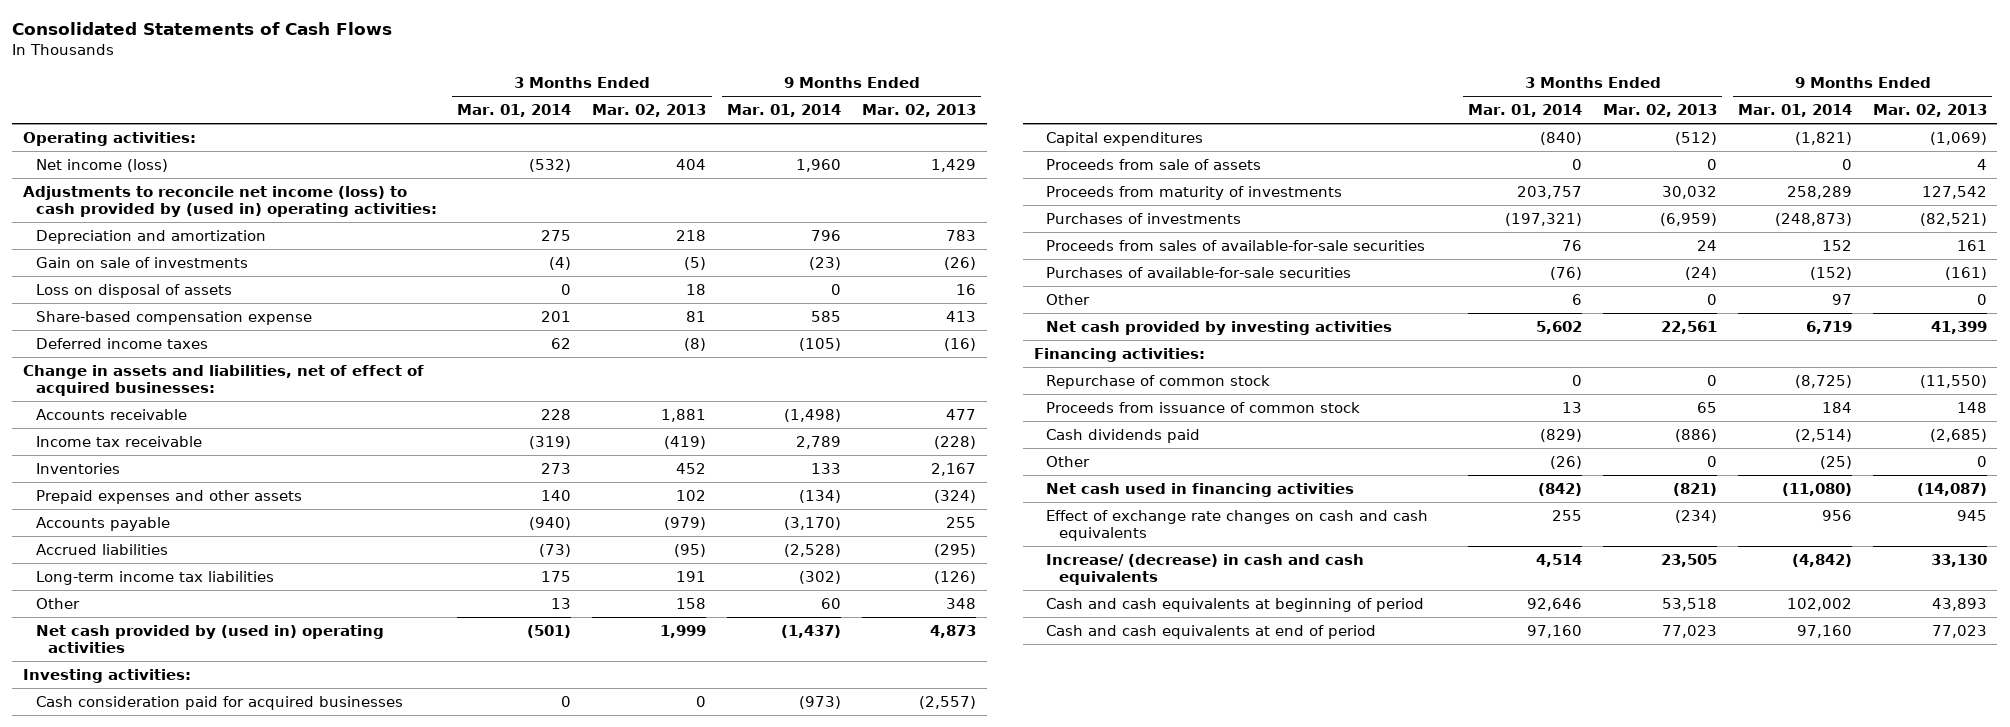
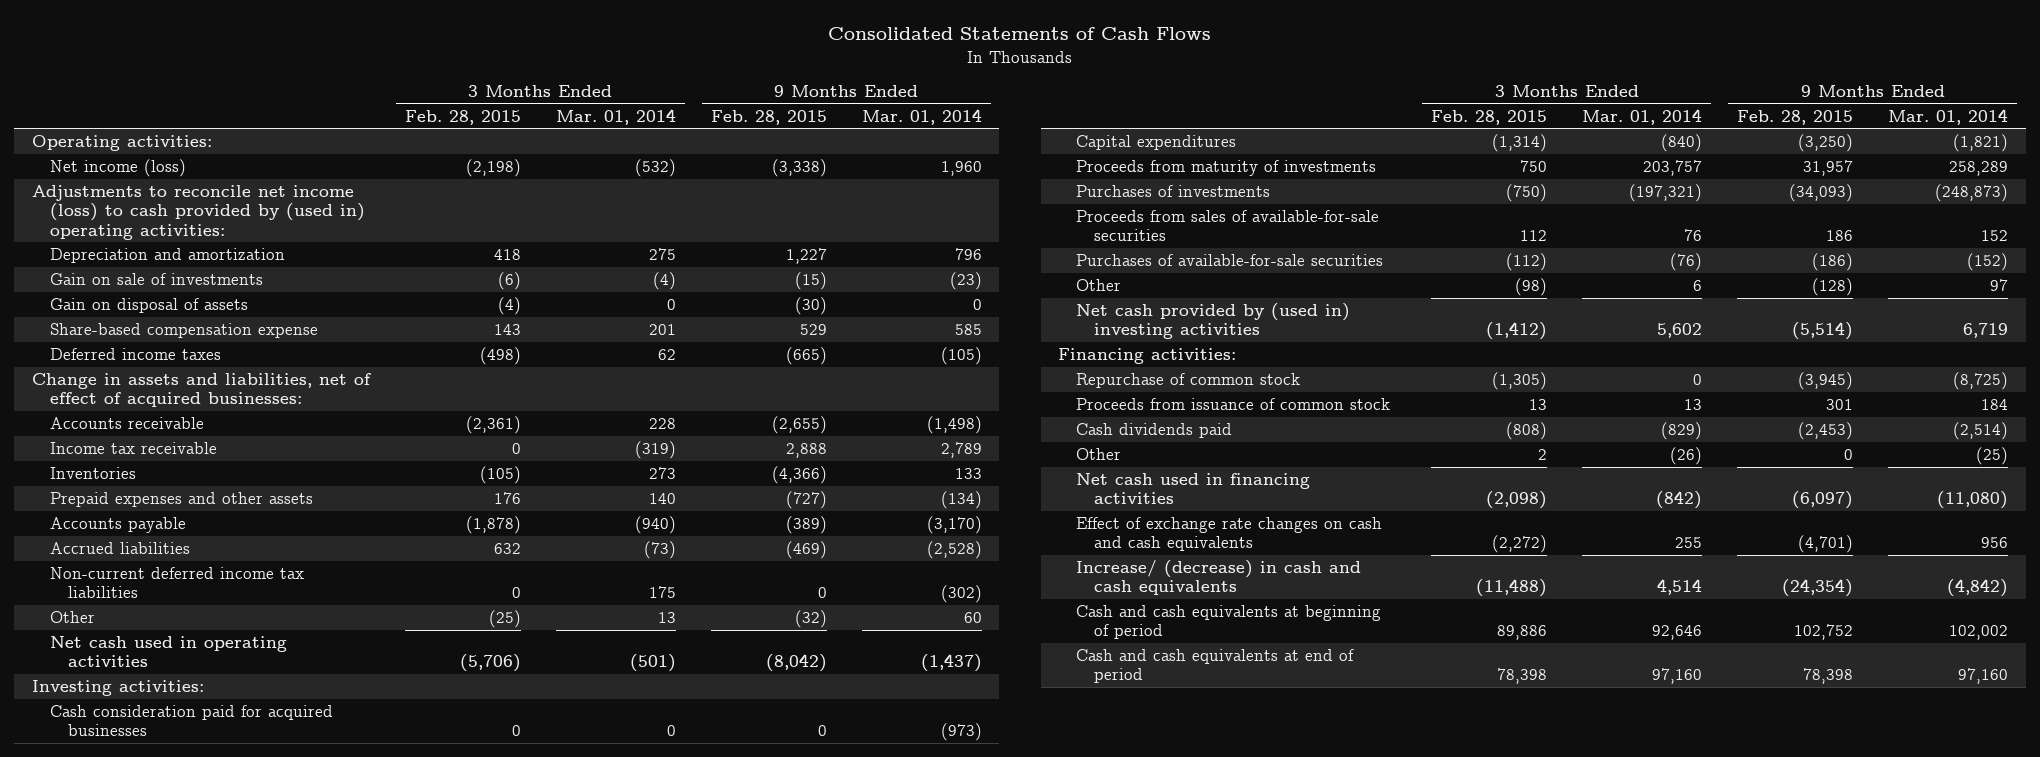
[592,103,707,117] Mar. 02, 2013 -> none
[862,103,977,117] Mar. 02, 2013 -> none
none -> [404,109,521,125] Feb. 28, 2015
none -> [710,109,827,125] Feb. 28, 2015
[35,283,232,298] Loss on disposal of assets -> [49,298,248,314] Gain on disposal of assets
[35,570,274,585] Long-term income tax liabilities -> [49,567,304,599] Non-current deferred income tax liabilities
[35,624,384,653] Net cash provided by (used in) operating activities -> [49,636,287,668] Net cash used in operating activities
[1046,158,1262,170] Proceeds from sale of assets -> none
[1046,320,1393,335] Net cash provided by investing activities -> [1076,303,1351,340] Net cash provided by (used in) investing activities

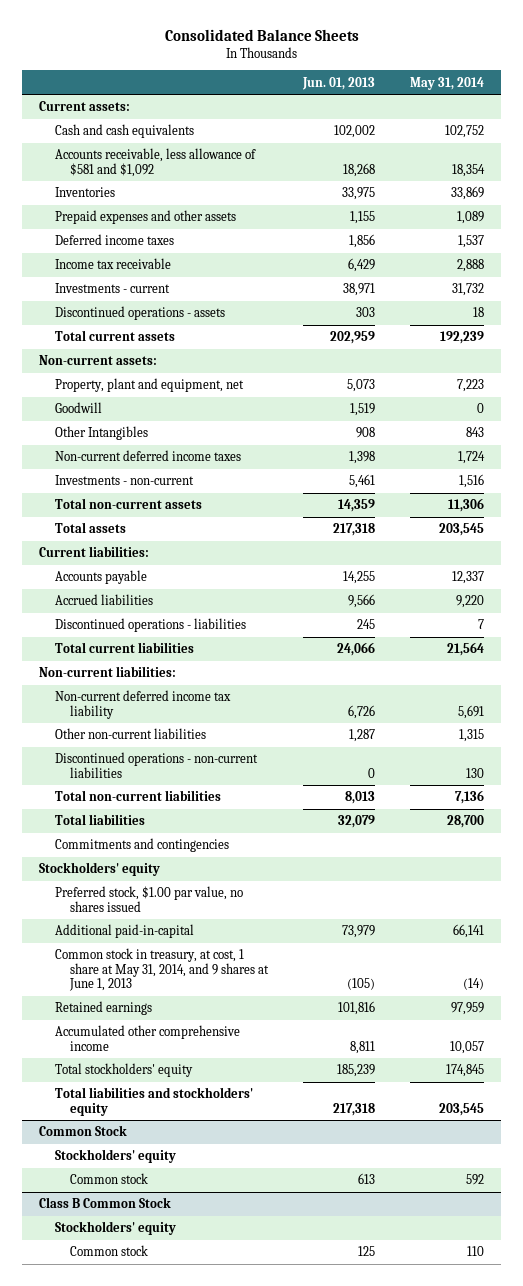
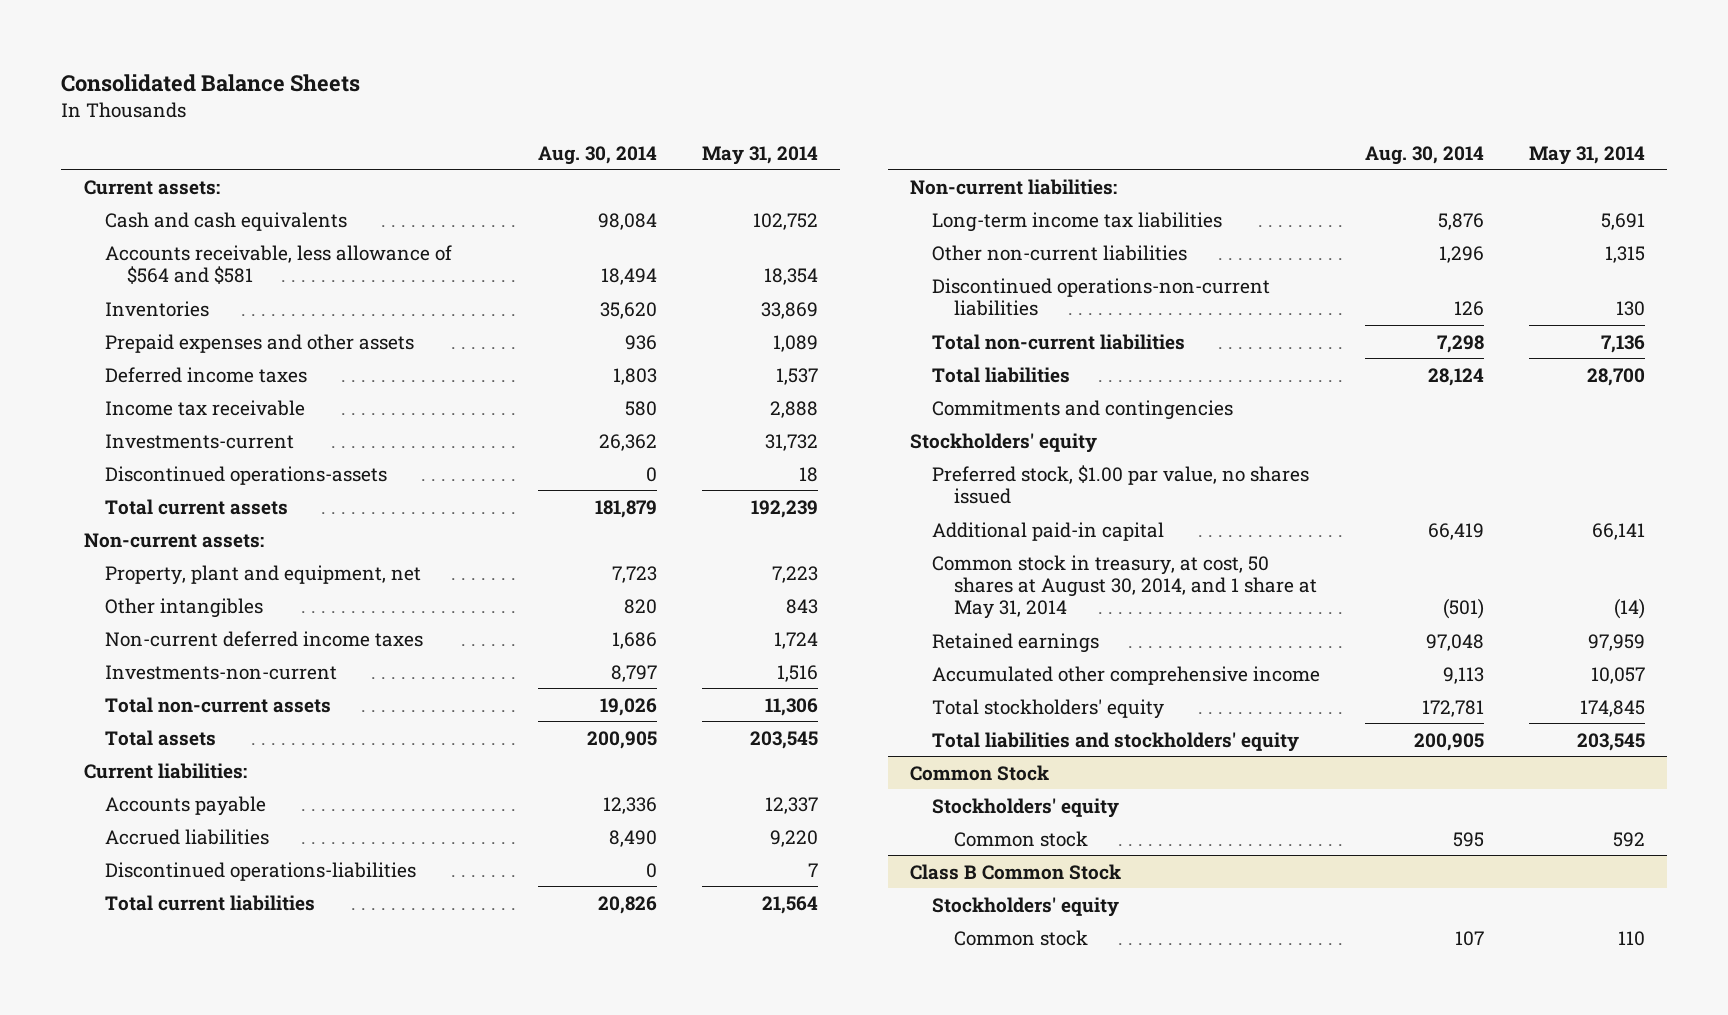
[302,76,376,90] Jun. 01, 2013 -> none
none -> [538,145,658,165] Aug. 30, 2014
[54,148,256,177] Accounts receivable, less allowance of $581 and $1,092 -> [105,244,453,284] Accounts receivable, less allowance of $564 and $581
[54,283,170,294] Investments - current -> [105,433,295,449] Investments-current
[54,306,225,321] Discontinued operations - assets -> [105,465,388,485] Discontinued operations-assets
[54,402,102,414] Goodwill -> none
[54,426,148,441] Other Intangibles -> [105,597,264,618] Other intangibles
[54,475,194,486] Investments - non-current -> [105,664,338,680] Investments-non-current
[54,618,246,633] Discontinued operations - liabilities -> [105,861,417,881] Discontinued operations-liabilities
[54,690,231,719] Non-current deferred income tax liability -> [932,211,1223,232] Long-term income tax liabilities
[54,752,258,778] Discontinued operations - non-current liabilities -> [932,277,1271,316] Discontinued operations-non-current liabilities
[54,924,194,939] Additional paid-in-capital -> [932,521,1165,541] Additional paid-in capital
[54,948,270,992] Common stock in treasury, at cost, 1 share at May 31, 2014, and 9 shares at June 1, 2013 -> [932,554,1318,620] Common stock in treasury, at cost, 50 shares at August 30, 2014, and 1 share at May 31, 2014

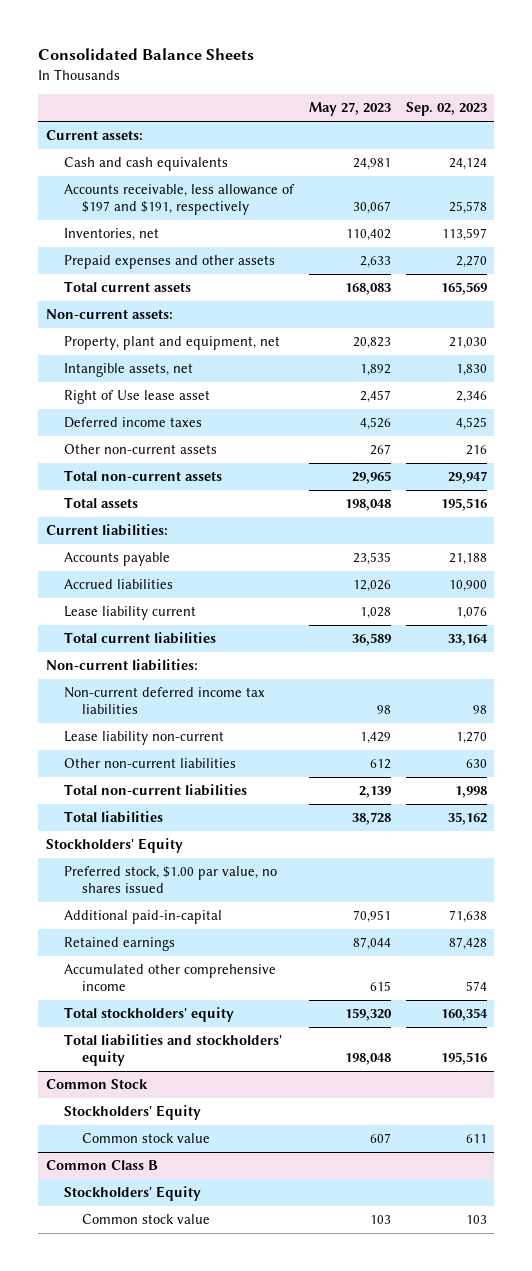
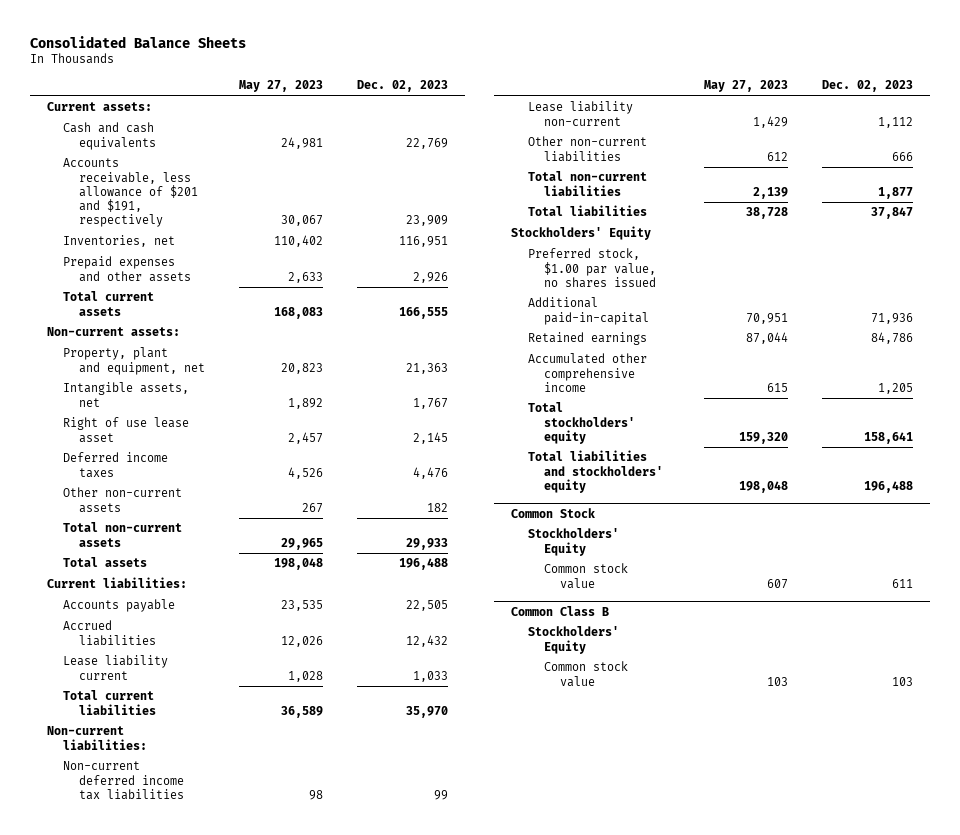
[405,102,487,117] Sep. 02, 2023 -> none
none -> [357,80,449,93] Dec. 02, 2023
[64,184,296,216] Accounts receivable, less allowance of $197 and $191, respectively -> [63,158,199,228] Accounts receivable, less allowance of $201 and $191, respectively
[64,390,211,405] Right of Use lease asset -> [63,417,190,443] Right of use lease asset

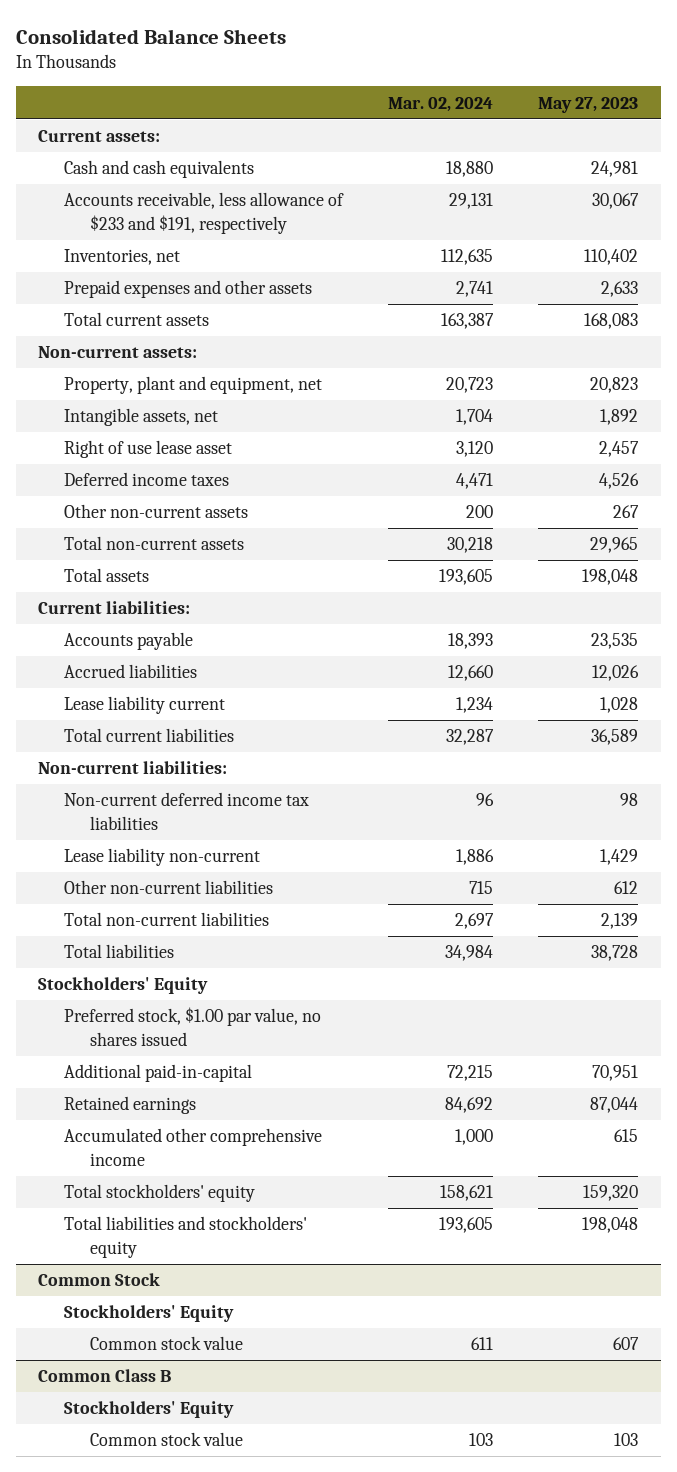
[357,80,449,93] Dec. 02, 2023 -> none
none -> [388,96,494,112] Mar. 02, 2024
[63,158,199,228] Accounts receivable, less allowance of $201 and $191, respectively -> [64,192,345,234] Accounts receivable, less allowance of $233 and $191, respectively

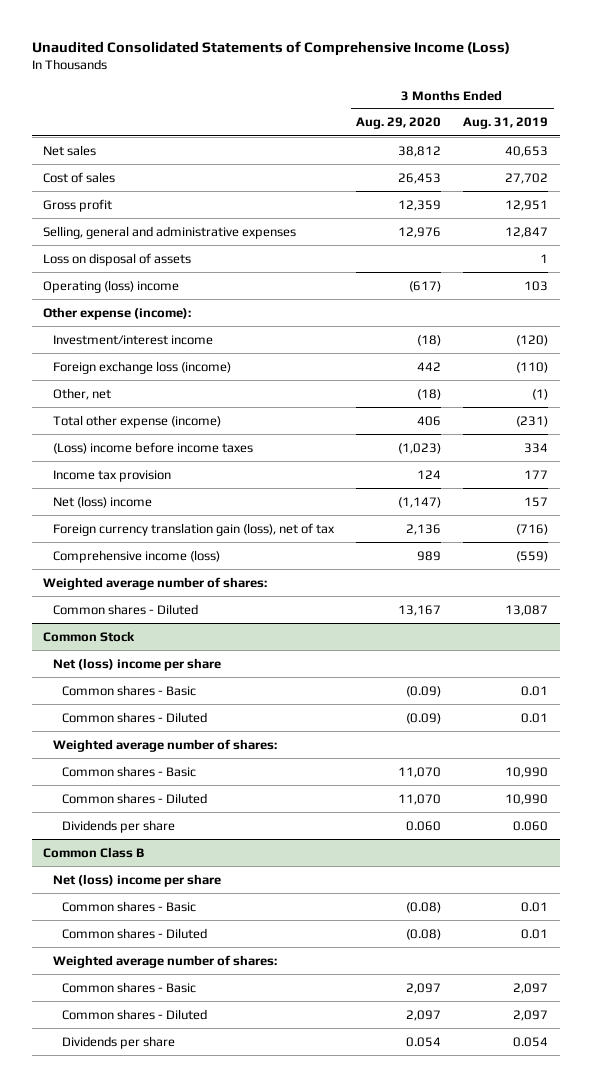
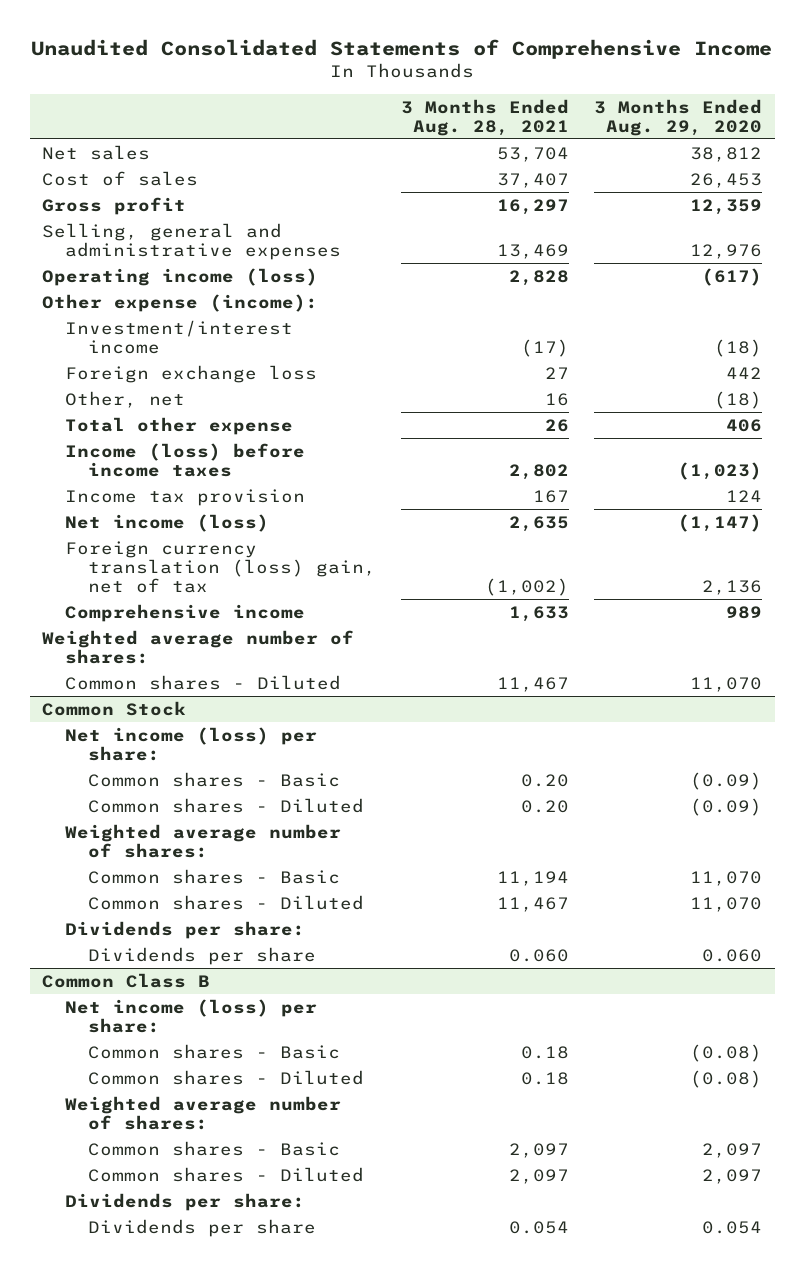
[32,41,511,57] Unaudited Consolidated Statements of Comprehensive Income (Loss) -> [31,39,773,60] Unaudited Consolidated Statements of Comprehensive Income
[463,117,549,130] Aug. 31, 2019 -> none
none -> [401,98,570,136] 3 Months Ended Aug. 28, 2021
[43,252,192,266] Loss on disposal of assets -> none
[43,279,180,293] Operating (loss) income -> [42,267,319,286] Operating income (loss)
[52,360,231,374] Foreign exchange loss (income) -> [65,364,318,383] Foreign exchange loss
[52,414,221,428] Total other expense (income) -> [65,416,294,435] Total other expense
[52,441,253,454] (Loss) income before income taxes -> [65,442,306,477] Income (loss) before income taxes
[52,495,152,508] Net (loss) income -> [65,513,270,532] Net income (loss)
[52,522,335,536] Foreign currency translation gain (loss), net of tax -> [65,540,377,593] Foreign currency translation (loss) gain, net of tax
[52,549,220,563] Comprehensive income (loss) -> [65,603,306,622] Comprehensive income
[398,604,442,616] 13,167 -> [690,676,763,692] 11,070
[52,657,221,671] Net (loss) income per share -> [65,726,318,761] Net income (loss) per share:
none -> [65,920,306,939] Dividends per share:
[52,873,221,887] Net (loss) income per share -> [65,998,318,1033] Net income (loss) per share:
none -> [65,1192,306,1211] Dividends per share:

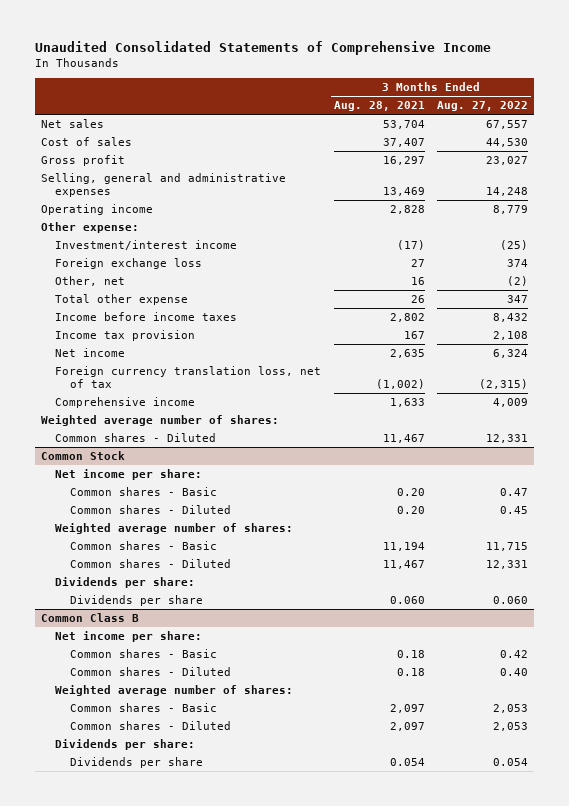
[594,98,763,136] 3 Months Ended Aug. 29, 2020 -> none
none -> [437,101,529,112] Aug. 27, 2022
[42,267,319,286] Operating income (loss) -> [40,204,153,216] Operating income
[42,293,319,312] Other expense (income): -> [40,222,139,234] Other expense:
[65,442,306,477] Income (loss) before income taxes -> [55,312,238,322] Income before income taxes
[65,513,270,532] Net income (loss) -> [55,348,126,358] Net income
[65,540,377,593] Foreign currency translation (loss) gain, net of tax -> [55,366,322,389] Foreign currency translation loss, net of tax
[65,726,318,761] Net income (loss) per share: -> [55,469,203,481] Net income per share:
[65,998,318,1033] Net income (loss) per share: -> [55,631,203,643] Net income per share:

